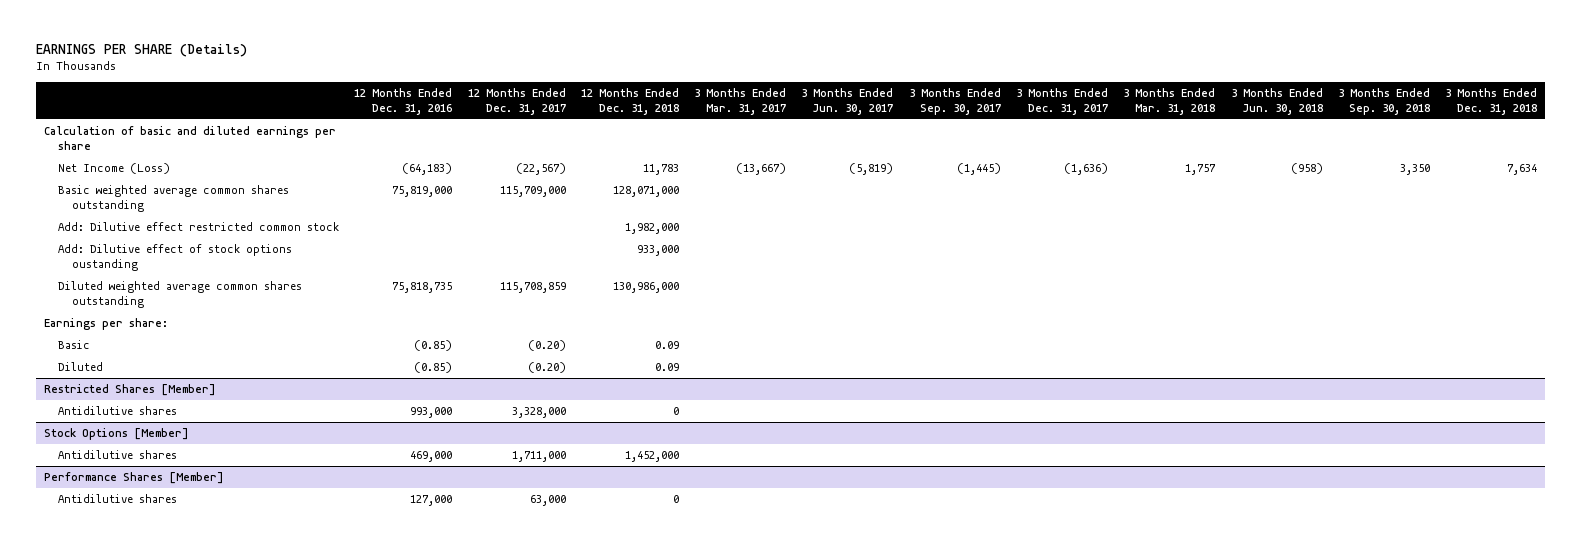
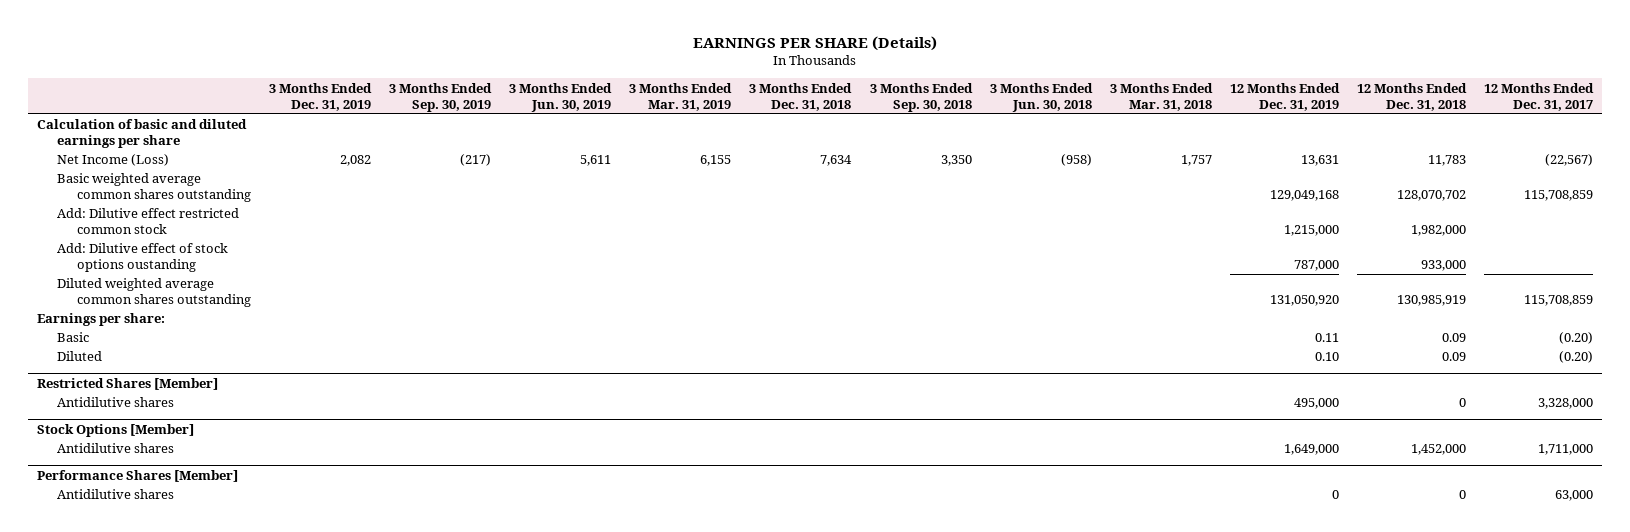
[354,87,453,115] 12 Months Ended Dec. 31, 2016 -> none
[694,87,787,115] 3 Months Ended Mar. 31, 2017 -> none
[801,87,894,115] 3 Months Ended Jun. 30, 2017 -> none
[908,87,1001,115] 3 Months Ended Sep. 30, 2017 -> none
[1015,87,1108,115] 3 Months Ended Dec. 31, 2017 -> none
none -> [269,82,373,111] 3 Months Ended Dec. 31, 2019
none -> [389,82,493,112] 3 Months Ended Sep. 30, 2019
none -> [509,82,613,112] 3 Months Ended Jun. 30, 2019
none -> [629,82,733,111] 3 Months Ended Mar. 31, 2019
none -> [1229,82,1340,111] 12 Months Ended Dec. 31, 2019
[499,186,566,198] 115,709,000 -> [1524,190,1594,202] 115,708,859
[612,186,679,198] 128,071,000 -> [1396,190,1466,202] 128,070,702
[612,282,679,294] 130,986,000 -> [1396,295,1466,307] 130,985,919

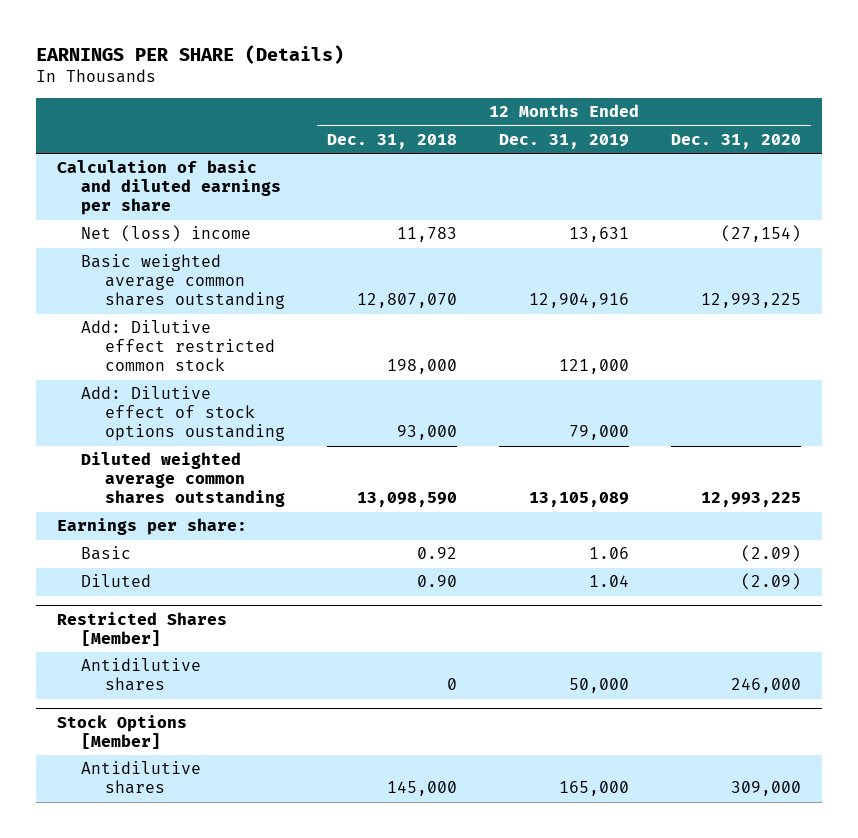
[269,82,373,111] 3 Months Ended Dec. 31, 2019 -> none
[389,82,493,112] 3 Months Ended Sep. 30, 2019 -> none
[509,82,613,112] 3 Months Ended Jun. 30, 2019 -> none
[629,82,733,111] 3 Months Ended Mar. 31, 2019 -> none
[749,82,853,111] 3 Months Ended Dec. 31, 2018 -> none
[869,82,973,112] 3 Months Ended Sep. 30, 2018 -> none
[989,82,1093,112] 3 Months Ended Jun. 30, 2018 -> none
[1109,82,1213,111] 3 Months Ended Mar. 31, 2018 -> none
[1484,82,1595,111] 12 Months Ended Dec. 31, 2017 -> none
none -> [670,134,801,150] Dec. 31, 2020
[56,154,169,167] Net Income (Loss) -> [81,225,252,243] Net (loss) income
[1269,190,1339,202] 129,049,168 -> [528,293,629,309] 12,904,916
[1396,190,1466,202] 128,070,702 -> [357,293,458,309] 12,807,070
[1283,225,1339,237] 1,215,000 -> [558,359,629,375] 121,000
[1410,225,1466,237] 1,982,000 -> [387,359,458,375] 198,000
[1293,260,1339,272] 787,000 -> [568,425,629,441] 79,000
[1420,260,1466,272] 933,000 -> [397,425,458,441] 93,000
[1269,295,1339,307] 131,050,920 -> [528,492,629,508] 13,105,089
[1396,295,1466,307] 130,985,919 -> [357,492,458,508] 13,098,590
[1314,333,1339,343] 0.11 -> [588,547,629,560] 1.06
[1441,333,1466,343] 0.09 -> [417,547,458,560] 0.92
[1314,352,1339,362] 0.10 -> [588,575,629,588] 1.04
[1441,352,1466,362] 0.09 -> [417,575,458,588] 0.90
[1293,398,1339,410] 495,000 -> [568,678,629,694] 50,000
[36,470,238,483] Performance Shares [Member] -> none
[56,489,174,500] Antidilutive shares -> none
[1283,444,1339,456] 1,649,000 -> [558,781,629,797] 165,000
[1410,444,1466,456] 1,452,000 -> [387,781,458,797] 145,000

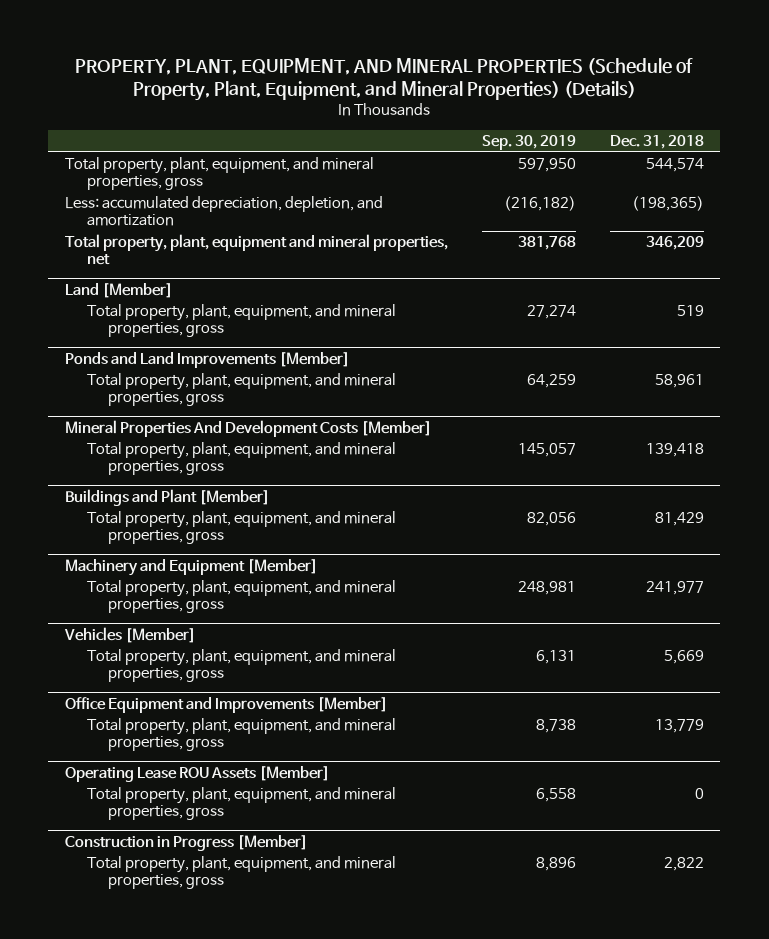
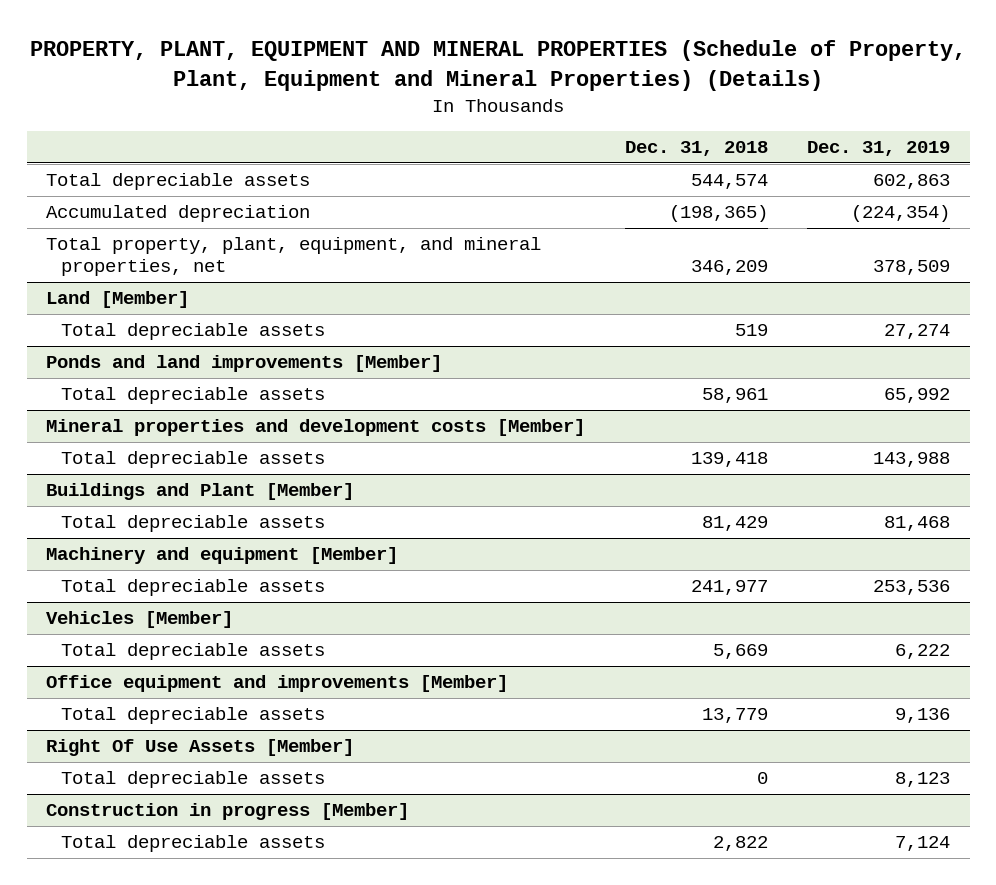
[75,57,694,102] PROPERTY, PLANT, EQUIPMENT, AND MINERAL PROPERTIES (Schedule of Property, Plant, Equipment, and Mineral Properties) (Details) -> [30,40,967,92] PROPERTY, PLANT, EQUIPMENT AND MINERAL PROPERTIES (Schedule of Property, Plant, Equipment and Mineral Properties) (Details)
[481,135,576,151] Sep. 30, 2019 -> none
none -> [806,141,950,157] Dec. 31, 2019
[65,156,375,191] Total property, plant, equipment, and mineral properties, gross -> [46,173,311,191] Total depreciable assets
[65,195,384,227] Less: accumulated depreciation, depletion, and amortization -> [46,205,311,223] Accumulated depreciation
[65,233,449,266] Total property, plant, equipment and mineral properties, net -> [46,237,542,277] Total property, plant, equipment, and mineral properties, net
[86,303,396,338] Total property, plant, equipment, and mineral properties, gross -> [60,323,325,341] Total depreciable assets
[65,351,351,368] Ponds and Land Improvements [Member] -> [46,355,443,373] Ponds and land improvements [Member]
[86,372,396,407] Total property, plant, equipment, and mineral properties, gross -> [60,387,325,405] Total depreciable assets
[65,419,433,437] Mineral Properties And Development Costs [Member] -> [46,419,586,437] Mineral properties and development costs [Member]
[86,441,396,476] Total property, plant, equipment, and mineral properties, gross -> [60,451,325,469] Total depreciable assets
[86,510,396,545] Total property, plant, equipment, and mineral properties, gross -> [60,515,325,533] Total depreciable assets
[65,558,319,576] Machinery and Equipment [Member] -> [46,547,399,565] Machinery and equipment [Member]
[86,579,396,614] Total property, plant, equipment, and mineral properties, gross -> [60,579,325,597] Total depreciable assets
[86,648,396,683] Total property, plant, equipment, and mineral properties, gross -> [60,643,325,661] Total depreciable assets
[65,696,389,713] Office Equipment and Improvements [Member] -> [46,675,509,693] Office equipment and improvements [Member]
[86,717,396,752] Total property, plant, equipment, and mineral properties, gross -> [60,707,325,725] Total depreciable assets
[65,765,331,782] Operating Lease ROU Assets [Member] -> [46,739,355,757] Right Of Use Assets [Member]
[86,786,396,821] Total property, plant, equipment, and mineral properties, gross -> [60,771,325,789] Total depreciable assets
[65,834,309,851] Construction in Progress [Member] -> [46,803,410,821] Construction in progress [Member]
[86,855,396,890] Total property, plant, equipment, and mineral properties, gross -> [60,835,325,853] Total depreciable assets

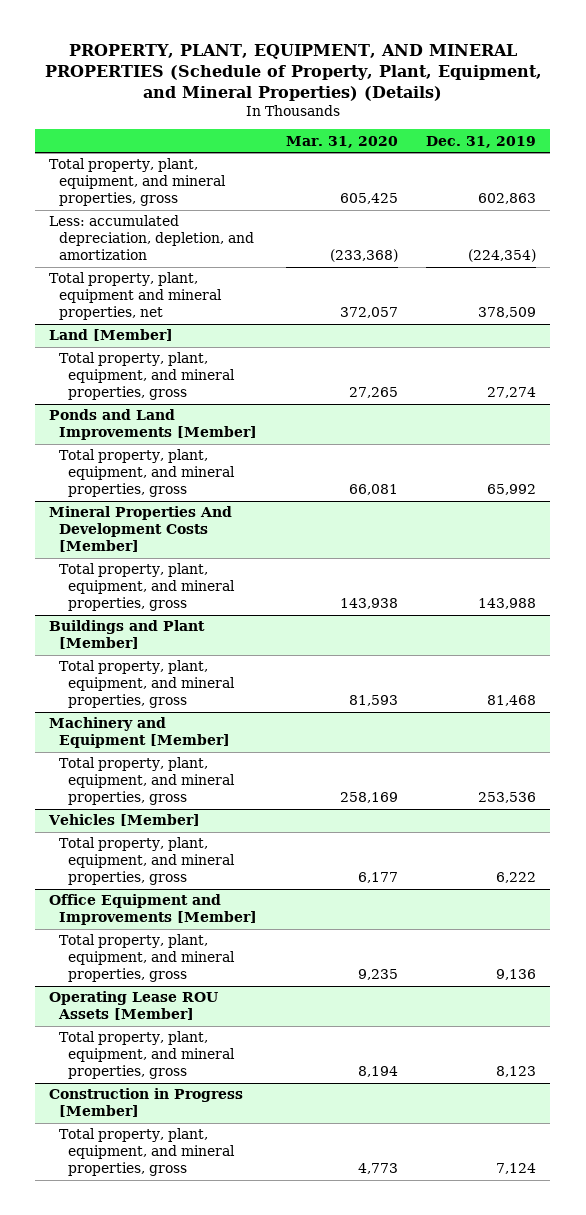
[30,40,967,92] PROPERTY, PLANT, EQUIPMENT AND MINERAL PROPERTIES (Schedule of Property, Plant, Equipment and Mineral Properties) (Details) -> [44,43,542,101] PROPERTY, PLANT, EQUIPMENT, AND MINERAL PROPERTIES (Schedule of Property, Plant, Equipment, and Mineral Properties) (Details)
[624,141,768,157] Dec. 31, 2018 -> none
none -> [285,135,398,148] Mar. 31, 2020
[46,173,311,191] Total depreciable assets -> [49,158,226,207] Total property, plant, equipment, and mineral properties, gross
[46,205,311,223] Accumulated depreciation -> [49,215,254,261] Less: accumulated depreciation, depletion, and amortization
[46,237,542,277] Total property, plant, equipment, and mineral properties, net -> [49,272,222,321] Total property, plant, equipment and mineral properties, net
[60,323,325,341] Total depreciable assets -> [58,352,236,401] Total property, plant, equipment, and mineral properties, gross
[46,355,443,373] Ponds and land improvements [Member] -> [49,409,257,441] Ponds and Land Improvements [Member]
[60,387,325,405] Total depreciable assets -> [58,449,236,498] Total property, plant, equipment, and mineral properties, gross
[46,419,586,437] Mineral properties and development costs [Member] -> [49,506,233,553] Mineral Properties And Development Costs [Member]
[60,451,325,469] Total depreciable assets -> [58,563,236,612] Total property, plant, equipment, and mineral properties, gross
[60,515,325,533] Total depreciable assets -> [58,660,236,709] Total property, plant, equipment, and mineral properties, gross
[46,547,399,565] Machinery and equipment [Member] -> [49,717,230,749] Machinery and Equipment [Member]
[60,579,325,597] Total depreciable assets -> [58,757,236,806] Total property, plant, equipment, and mineral properties, gross
[60,643,325,661] Total depreciable assets -> [58,837,236,886] Total property, plant, equipment, and mineral properties, gross
[46,675,509,693] Office equipment and improvements [Member] -> [49,894,257,926] Office Equipment and Improvements [Member]
[60,707,325,725] Total depreciable assets -> [58,934,236,983] Total property, plant, equipment, and mineral properties, gross
[46,739,355,757] Right Of Use Assets [Member] -> [49,991,219,1021] Operating Lease ROU Assets [Member]
[60,771,325,789] Total depreciable assets -> [58,1031,236,1080] Total property, plant, equipment, and mineral properties, gross
[46,803,410,821] Construction in progress [Member] -> [49,1088,244,1118] Construction in Progress [Member]
[60,835,325,853] Total depreciable assets -> [58,1128,236,1177] Total property, plant, equipment, and mineral properties, gross

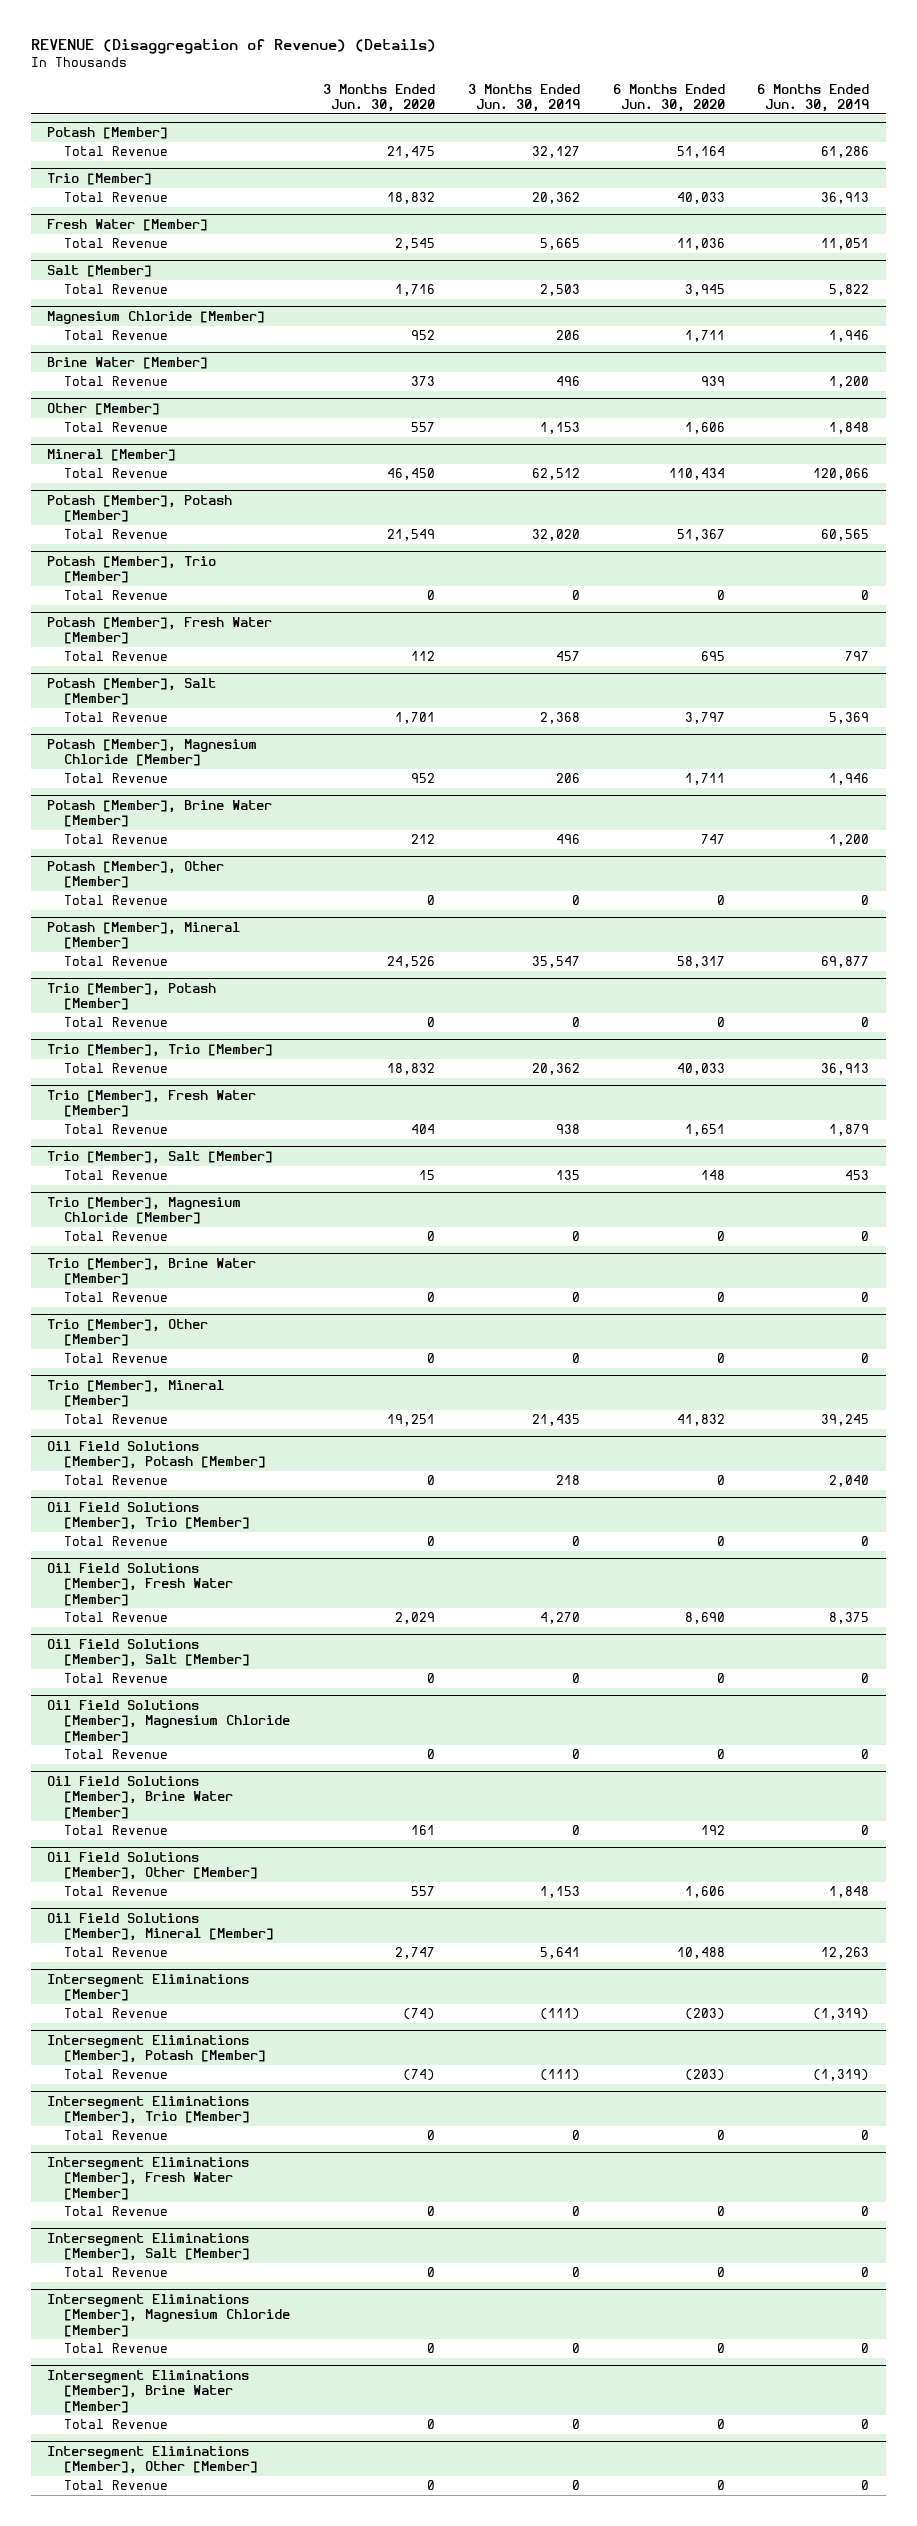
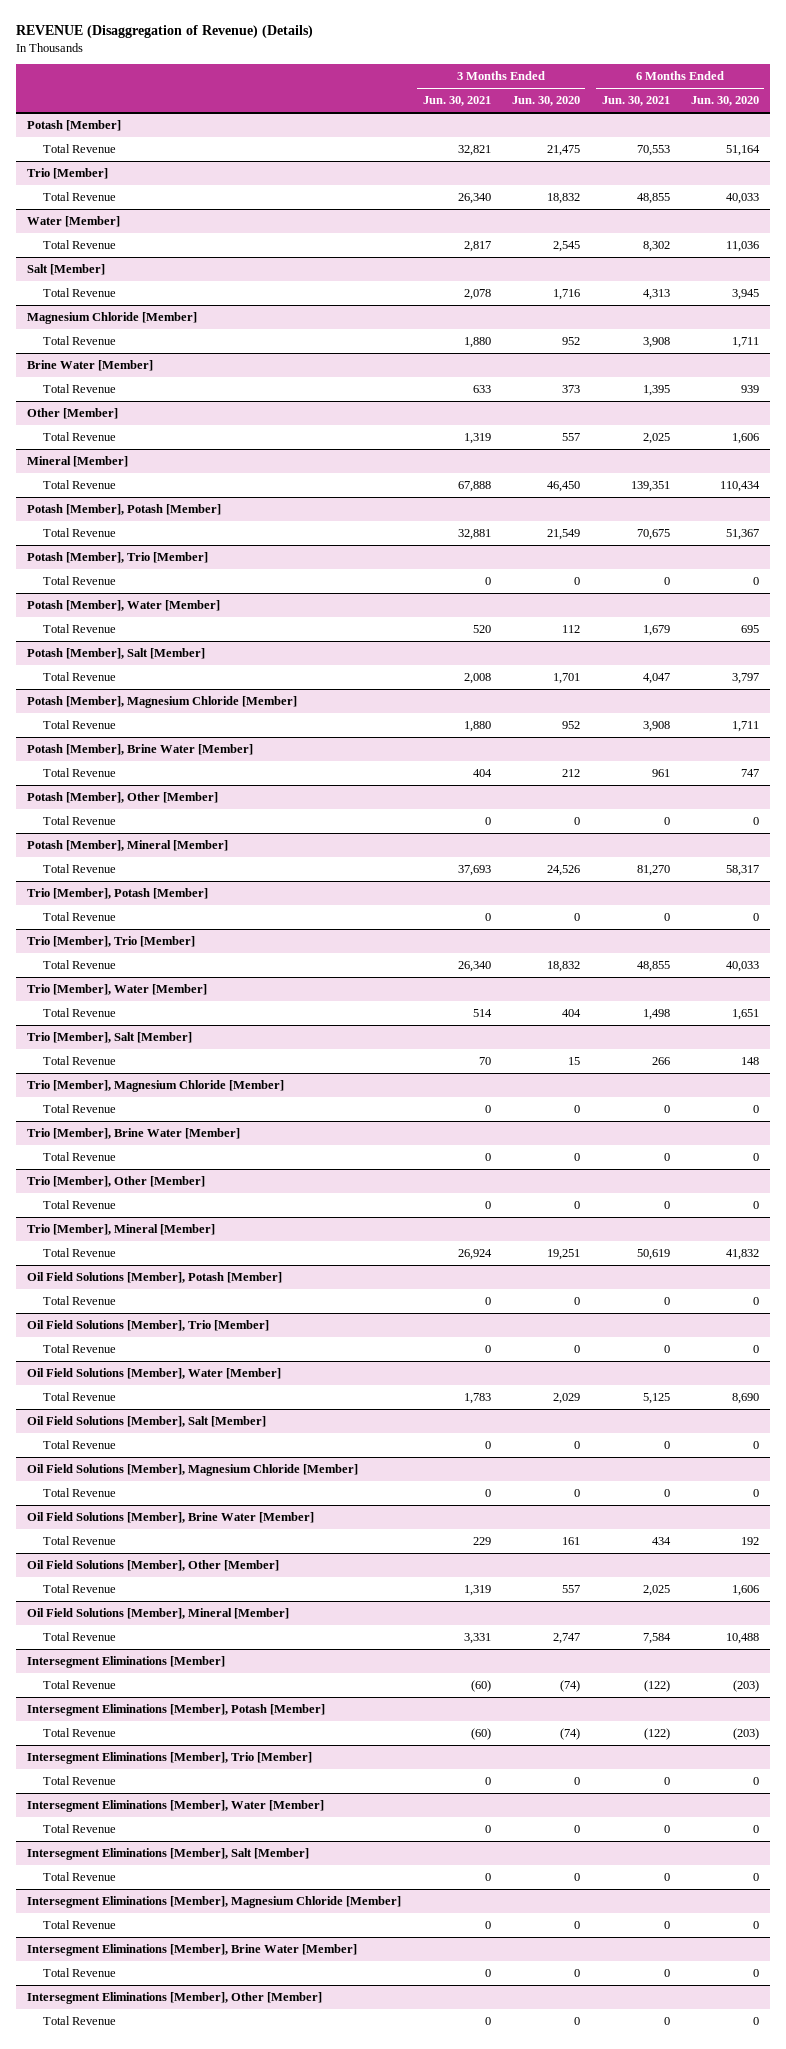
[467,83,580,112] 3 Months Ended Jun. 30, 2019 -> none
[757,83,870,112] 6 Months Ended Jun. 30, 2019 -> none
none -> [422,96,491,107] Jun. 30, 2021
none -> [601,96,670,107] Jun. 30, 2021
[47,218,209,231] Fresh Water [Member] -> [27,216,121,228] Water [Member]
[47,616,273,645] Potash [Member], Fresh Water [Member] -> [27,600,221,612] Potash [Member], Water [Member]
[47,1089,257,1118] Trio [Member], Fresh Water [Member] -> [27,984,208,996] Trio [Member], Water [Member]
[47,1562,234,1606] Oil Field Solutions [Member], Fresh Water [Member] -> [27,1368,282,1380] Oil Field Solutions [Member], Water [Member]
[47,2156,250,2200] Intersegment Eliminations [Member], Fresh Water [Member] -> [27,1800,325,1813] Intersegment Eliminations [Member], Water [Member]

